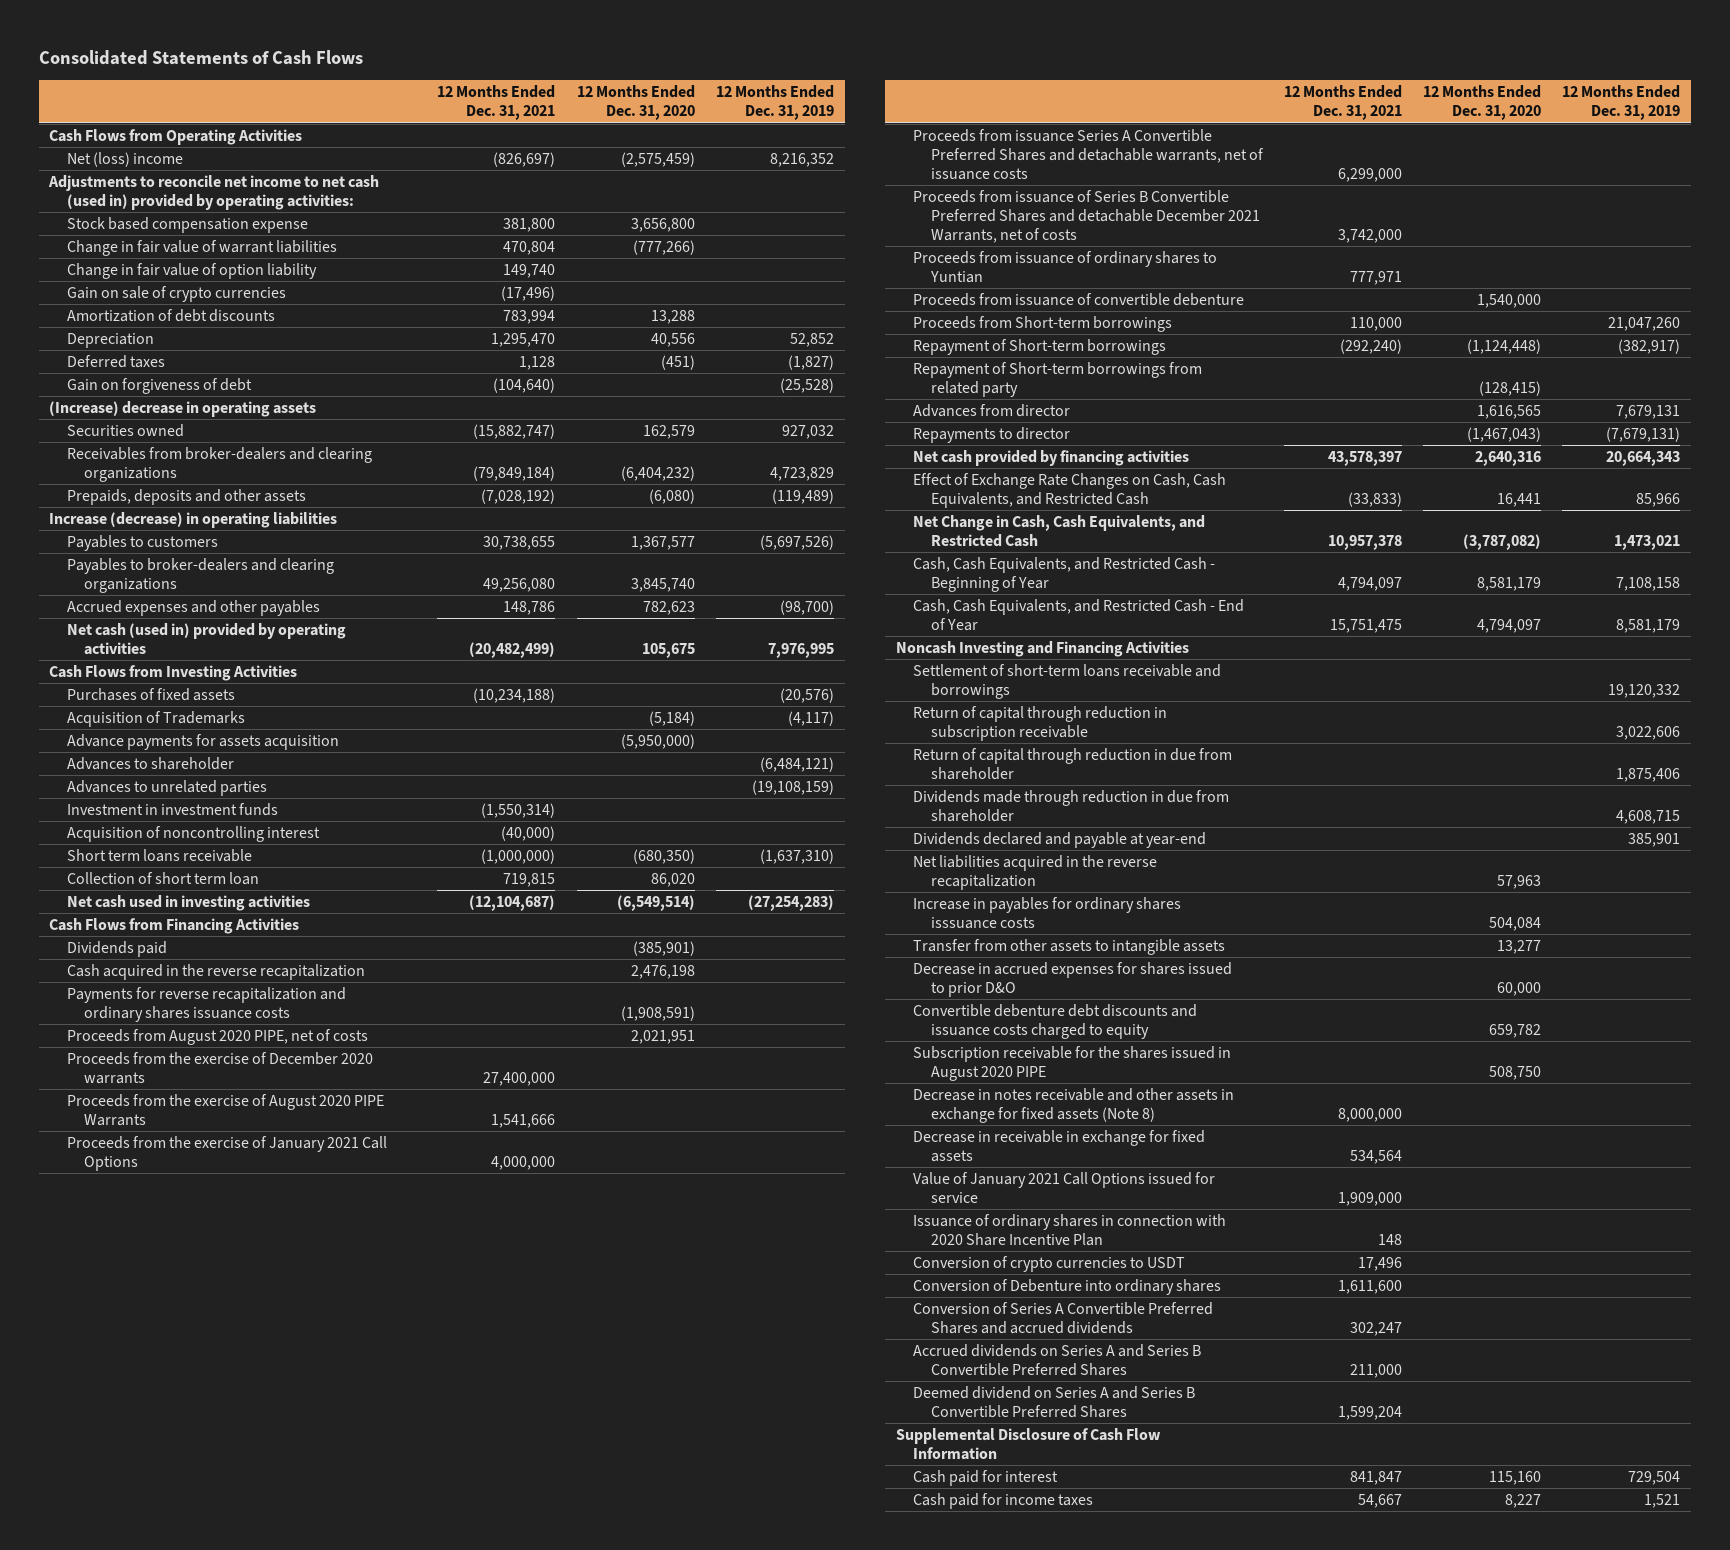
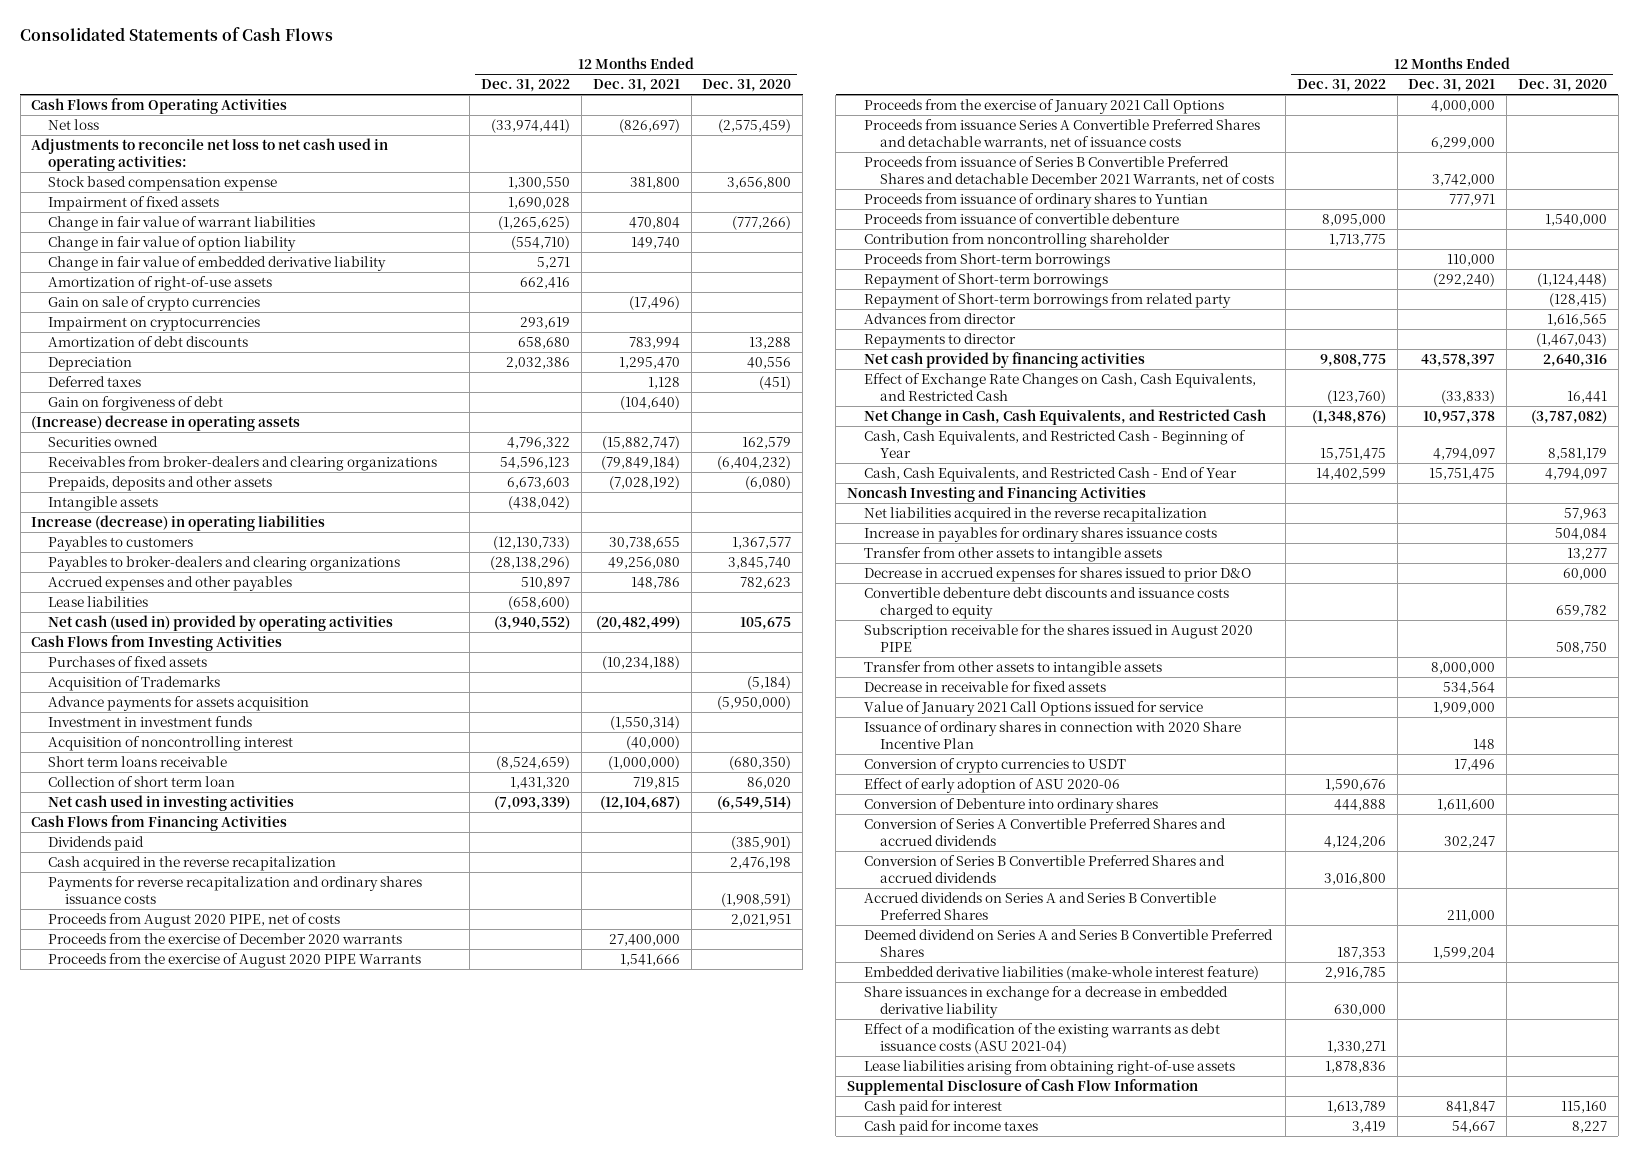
[716,85,835,121] 12 Months Ended Dec. 31, 2019 -> none
none -> [481,78,571,92] Dec. 31, 2022
[66,152,183,168] Net (loss) income -> [47,118,99,130] Net loss
[48,175,380,211] Adjustments to reconcile net income to net cash (used in) provided by operating activities: -> [31,137,389,171] Adjustments to reconcile net loss to net cash used in operating activities:
none -> [47,195,219,211] Impairment of fixed assets
none -> [47,255,386,271] Change in fair value of embedded derivative liability
none -> [47,275,272,291] Amortization of right-of-use assets
none -> [47,316,260,331] Impairment on cryptocurrencies
none -> [47,495,158,511] Intangible assets
none -> [47,595,148,607] Lease liabilities
[66,757,234,771] Advances to shareholder -> none
[66,780,267,797] Advances to unrelated parties -> none
none -> [863,232,1170,248] Contribution from noncontrolling shareholder
[913,664,1222,700] Settlement of short-term loans receivable and borrowings -> none
[913,706,1168,742] Return of capital through reduction in subscription receivable -> none
[913,748,1233,781] Return of capital through reduction in due from shareholder -> none
[913,790,1230,823] Dividends made through reduction in due from shareholder -> none
[913,832,1207,849] Dividends declared and payable at year-end -> none
[913,897,1182,930] Increase in payables for ordinary shares isssuance costs -> [863,526,1217,542] Increase in payables for ordinary shares issuance costs
[913,1088,1235,1124] Decrease in notes receivable and other assets in exchange for fixed assets (Note 8) -> none
none -> [863,660,1162,676] Transfer from other assets to intangible assets
[913,1130,1206,1163] Decrease in receivable in exchange for fixed assets -> [863,680,1106,692] Decrease in receivable for fixed assets
none -> [863,777,1120,793] Effect of early adoption of ASU 2020-06
none -> [863,854,1225,883] Conversion of Series B Convertible Preferred Shares and accrued dividends
none -> [863,965,1259,980] Embedded derivative liabilities (make-whole interest feature)
none -> [863,985,1228,1018] Share issuances in exchange for a decrease in embedded derivative liability
none -> [863,1022,1220,1054] Effect of a modification of the existing warrants as debt issuance costs (ASU 2021-04)
none -> [863,1059,1235,1075] Lease liabilities arising from obtaining right-of-use assets

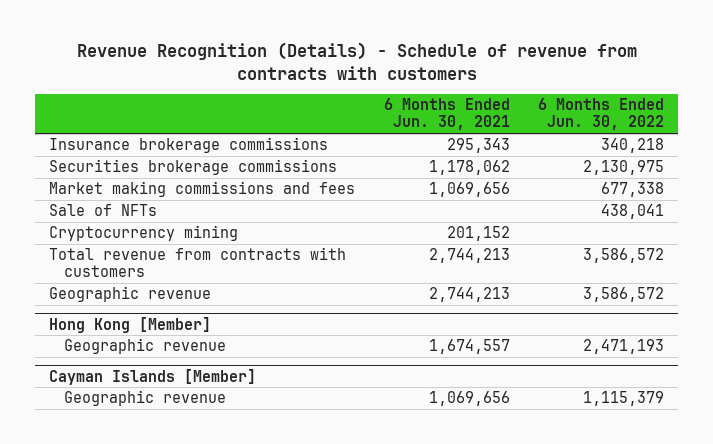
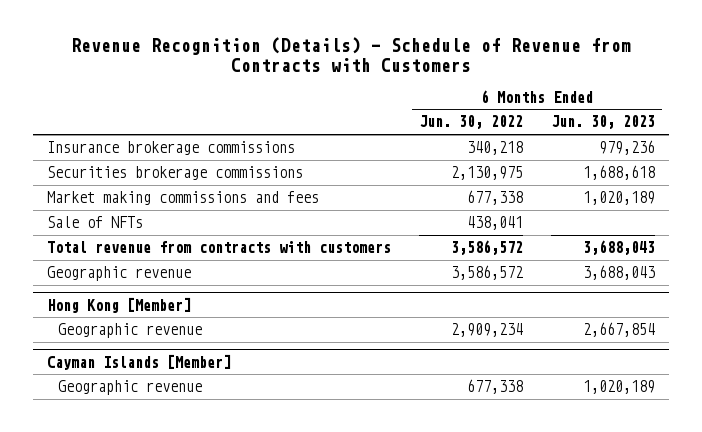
[76,42,637,80] Revenue Recognition (Details) - Schedule of revenue from contracts with customers -> [70,37,631,72] Revenue Recognition (Details) - Schedule of Revenue from Contracts with Customers
[383,98,510,131] 6 Months Ended Jun. 30, 2021 -> none
none -> [551,115,656,130] Jun. 30, 2023
[49,225,239,242] Cryptocurrency mining -> none
[582,339,664,355] 2,471,193 -> [450,323,523,338] 2,909,234
[582,391,664,407] 1,115,379 -> [466,379,523,395] 677,338

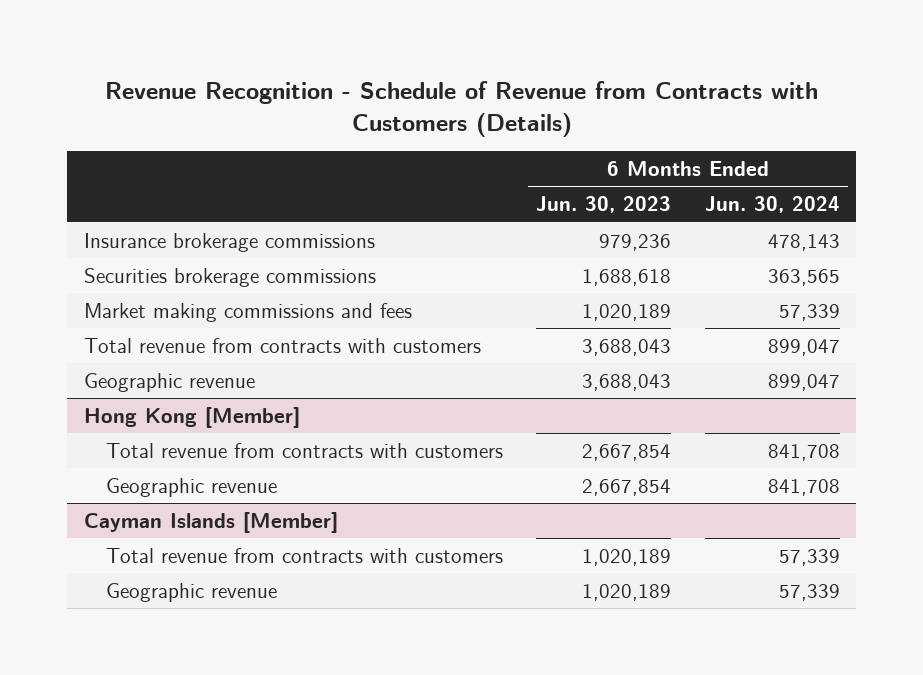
[70,37,631,72] Revenue Recognition (Details) - Schedule of Revenue from Contracts with Customers -> [104,80,818,137] Revenue Recognition - Schedule of Revenue from Contracts with Customers (Details)
[418,115,523,130] Jun. 30, 2022 -> none
none -> [704,196,840,214] Jun. 30, 2024
[46,216,143,229] Sale of NFTs -> none
none -> [106,442,504,458] Total revenue from contracts with customers
none -> [106,547,504,563] Total revenue from contracts with customers

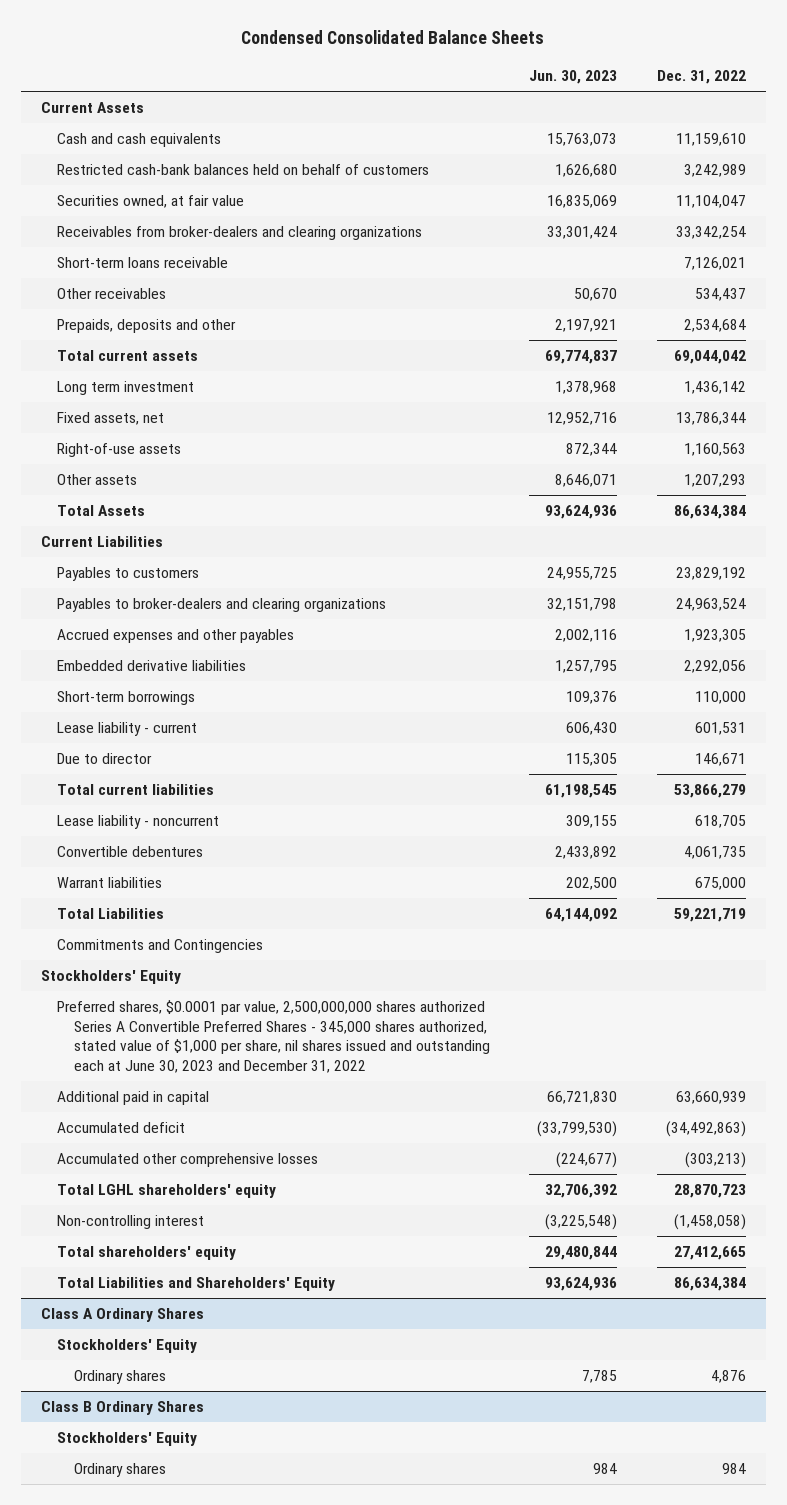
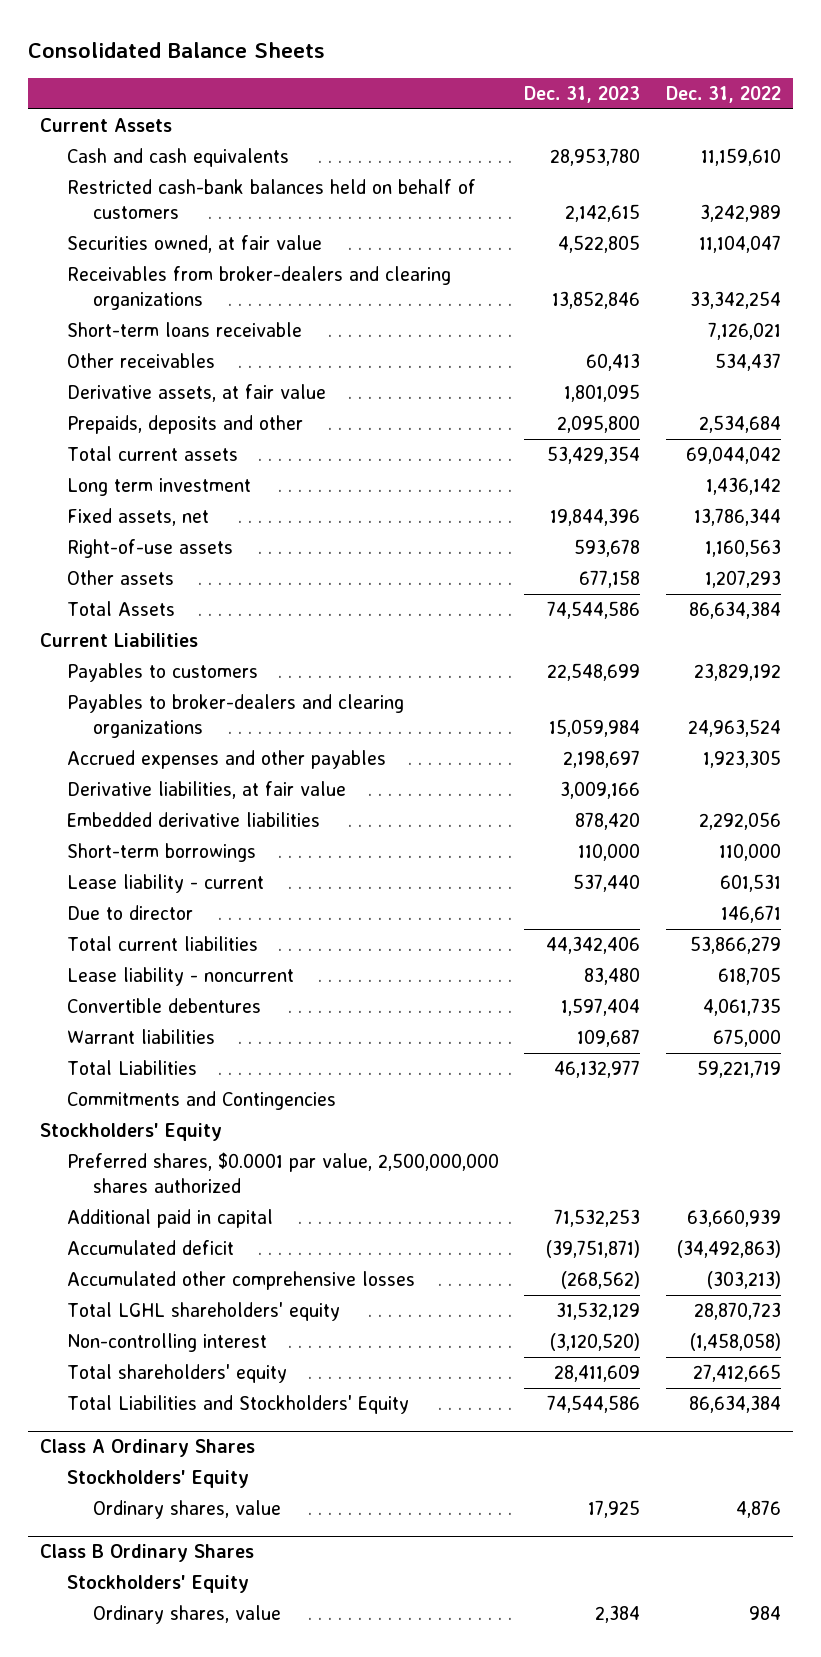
[241,30,545,45] Condensed Consolidated Balance Sheets -> [27,42,325,59] Consolidated Balance Sheets
[529,69,618,84] Jun. 30, 2023 -> none
none -> [524,85,641,103] Dec. 31, 2023
none -> [66,384,326,403] Derivative assets, at fair value
none -> [66,781,346,800] Derivative liabilities, at fair value
[57,1000,490,1073] Preferred shares, $0.0001 par value, 2,500,000,000 shares authorized Series A Convertible Preferred Shares - 345,000 shares authorized, stated value of $1,000 per share, nil shares issued and outstanding each at June 30, 2023 and December 31, 2022 -> [66,1152,499,1193] Preferred shares, $0.0001 par value, 2,500,000,000 shares authorized
[57,1277,336,1292] Total Liabilities and Shareholders' Equity -> [66,1395,409,1415] Total Liabilities and Stockholders' Equity
[73,1370,166,1385] Ordinary shares -> [93,1500,282,1520] Ordinary shares, value
[73,1463,166,1478] Ordinary shares -> [93,1605,282,1625] Ordinary shares, value

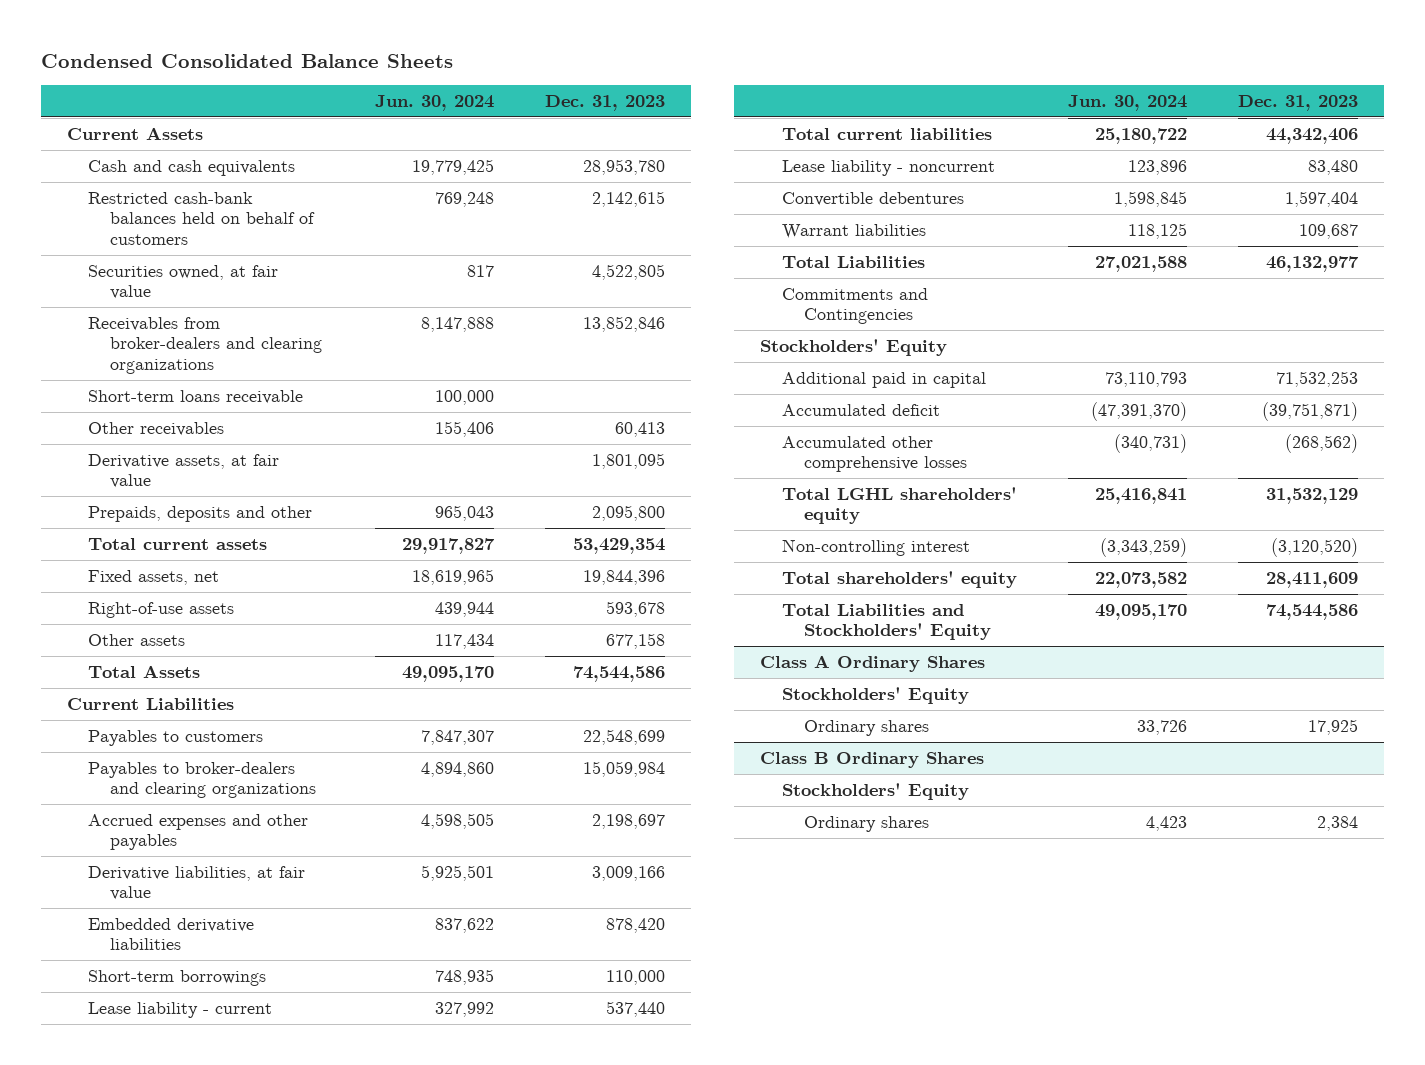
[27,42,325,59] Consolidated Balance Sheets -> [40,53,453,68] Condensed Consolidated Balance Sheets
[665,85,781,103] Dec. 31, 2022 -> none
none -> [374,94,494,111] Jun. 30, 2024
[66,478,251,497] Long term investment -> none
[66,905,193,921] Due to director -> none
[66,1152,499,1193] Preferred shares, $0.0001 par value, 2,500,000,000 shares authorized -> none
[93,1500,282,1520] Ordinary shares, value -> [803,719,929,736] Ordinary shares
[93,1605,282,1625] Ordinary shares, value -> [803,815,929,832] Ordinary shares

